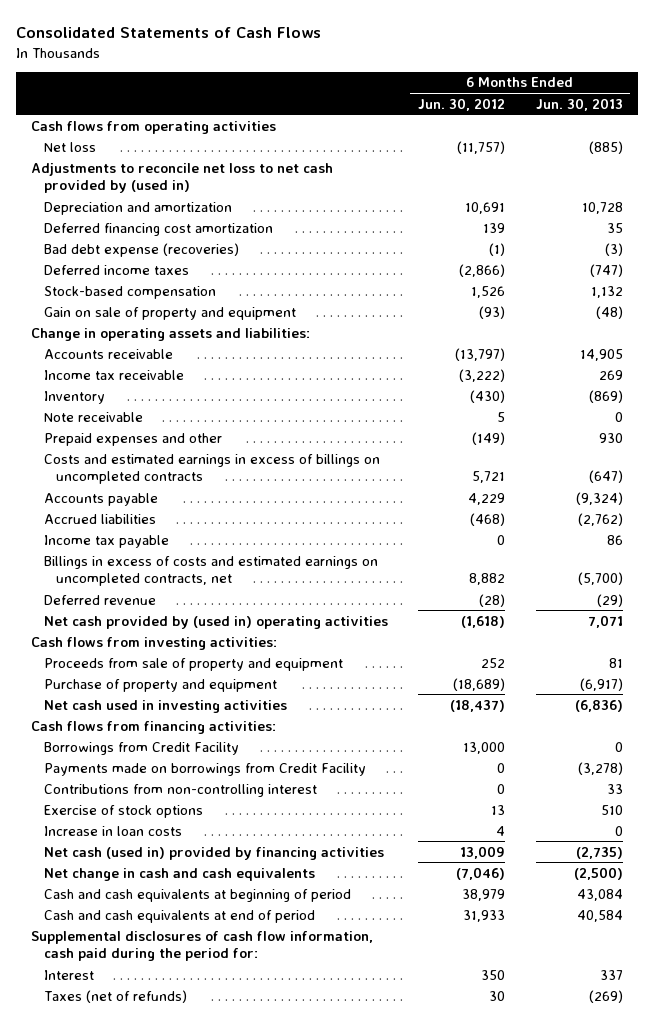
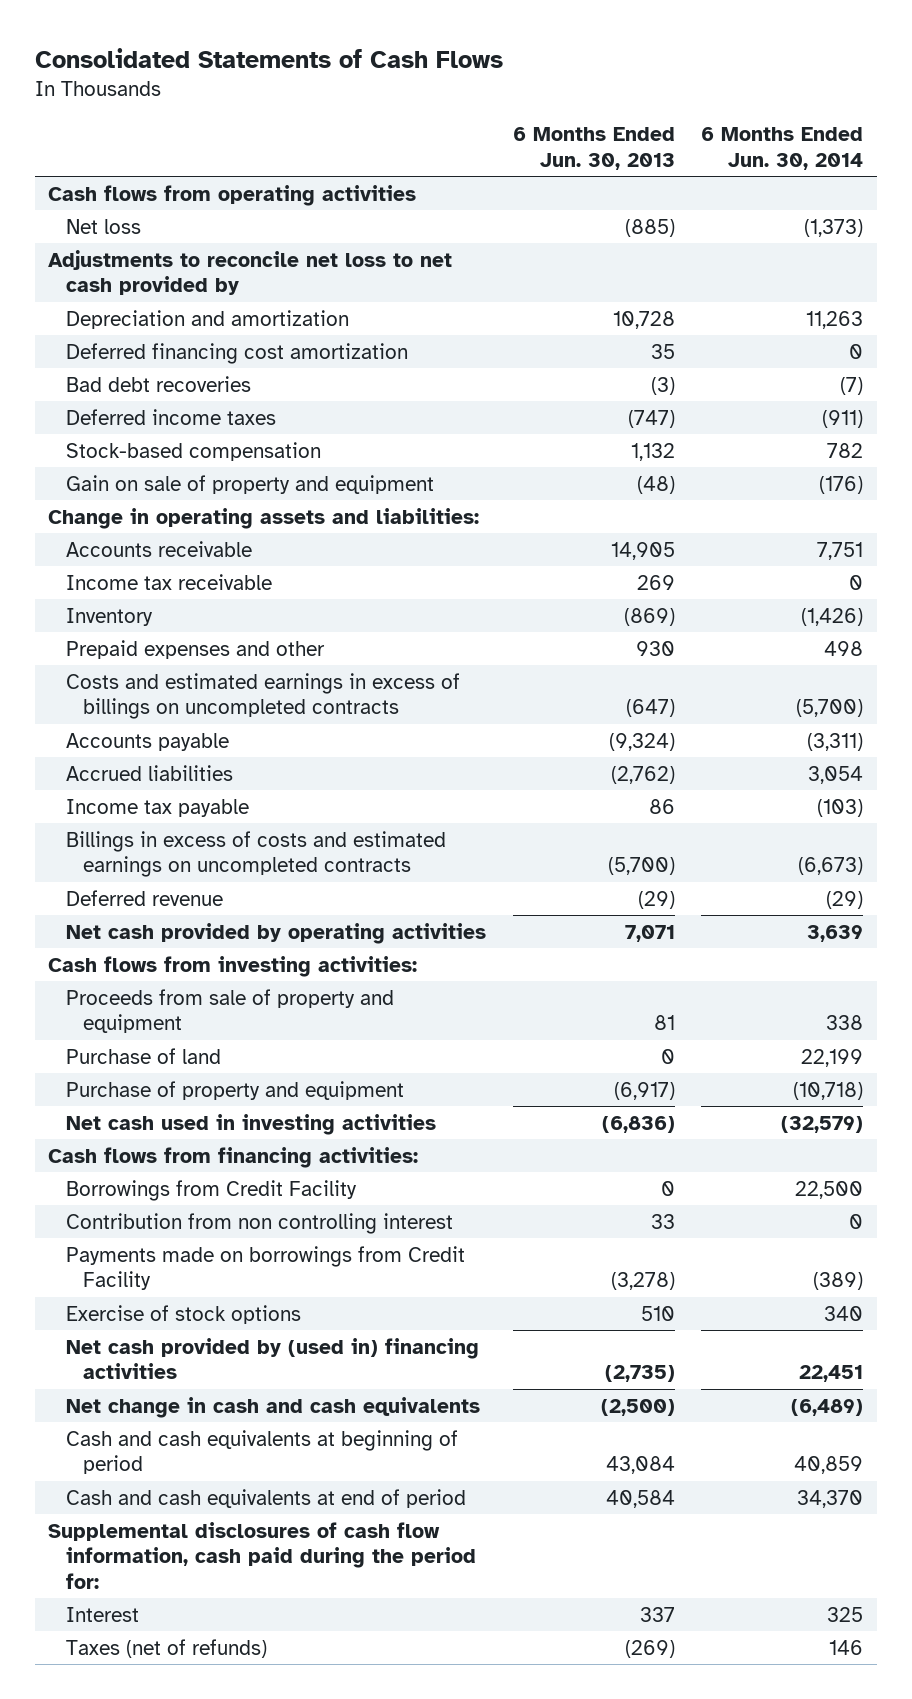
[418,97,506,111] Jun. 30, 2012 -> none
none -> [701,127,864,170] 6 Months Ended Jun. 30, 2014
[31,162,334,194] Adjustments to reconcile net loss to net cash provided by (used in) -> [48,249,453,296] Adjustments to reconcile net loss to net cash provided by
[43,242,239,257] Bad debt expense (recoveries) -> [65,375,251,392] Bad debt recoveries
[43,411,143,422] Note receivable -> none
[43,555,378,587] Billings in excess of costs and estimated earnings on uncompleted contracts, net -> [65,830,446,878] Billings in excess of costs and estimated earnings on uncompleted contracts
[43,615,388,629] Net cash provided by (used in) operating activities -> [65,922,486,944] Net cash provided by operating activities
none -> [65,1047,221,1064] Purchase of land
none -> [65,1212,453,1234] Contribution from non controlling interest
[43,783,317,797] Contributions from non-controlling interest -> none
[43,825,182,836] Increase in loan costs -> none
[43,846,384,860] Net cash (used in) provided by financing activities -> [65,1337,479,1380] Net cash provided by (used in) financing activities

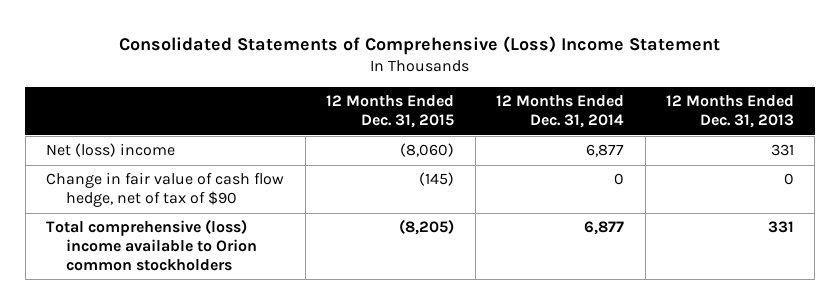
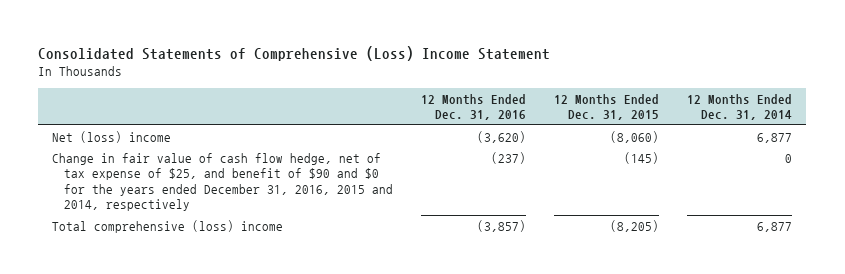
[666,95,795,129] 12 Months Ended Dec. 31, 2013 -> none
none -> [421,93,527,121] 12 Months Ended Dec. 31, 2016
[46,172,285,208] Change in fair value of cash flow hedge, net of tax of $90 -> [52,152,394,212] Change in fair value of cash flow hedge, net of tax expense of $25, and benefit of $90 and $0 for the years ended December 31, 2016, 2015 and 2014, respectively
[46,219,257,272] Total comprehensive (loss) income available to Orion common stockholders -> [52,219,284,233] Total comprehensive (loss) income

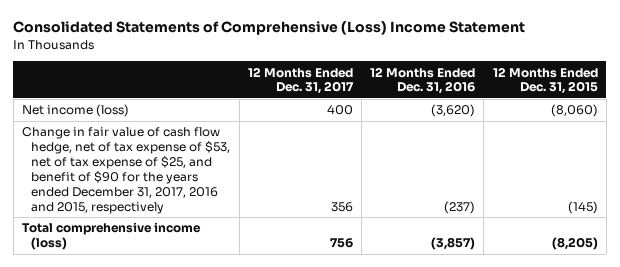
[687,93,793,121] 12 Months Ended Dec. 31, 2014 -> none
none -> [247,66,354,95] 12 Months Ended Dec. 31, 2017
[52,130,172,143] Net (loss) income -> [22,104,130,118] Net income (loss)
[52,152,394,212] Change in fair value of cash flow hedge, net of tax expense of $25, and benefit of $90 and $0 for the years ended December 31, 2016, 2015 and 2014, respectively -> [22,127,231,214] Change in fair value of cash flow hedge, net of tax expense of $53, net of tax expense of $25, and benefit of $90 for the years ended December 31, 2017, 2016 and 2015, respectively
[52,219,284,233] Total comprehensive (loss) income -> [22,222,202,251] Total comprehensive income (loss)

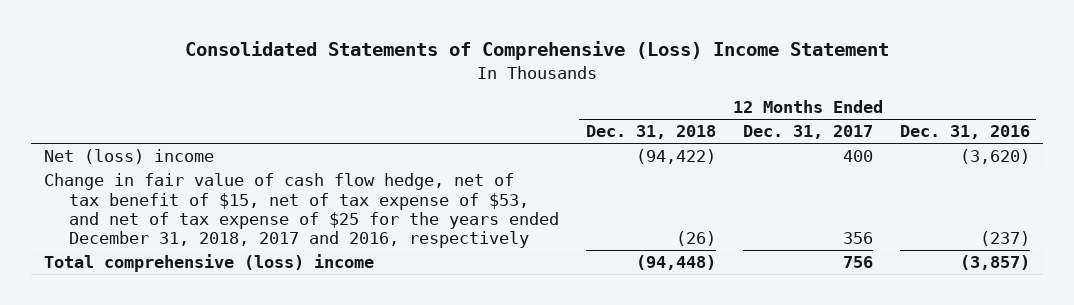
[492,66,598,95] 12 Months Ended Dec. 31, 2015 -> none
none -> [585,125,716,140] Dec. 31, 2018
[22,104,130,118] Net income (loss) -> [44,149,215,165] Net (loss) income
[22,127,231,214] Change in fair value of cash flow hedge, net of tax expense of $53, net of tax expense of $25, and benefit of $90 for the years ended December 31, 2017, 2016 and 2015, respectively -> [44,173,559,249] Change in fair value of cash flow hedge, net of tax benefit of $15, net of tax expense of $53, and net of tax expense of $25 for the years ended December 31, 2018, 2017 and 2016, respectively
[22,222,202,251] Total comprehensive income (loss) -> [44,254,375,273] Total comprehensive (loss) income

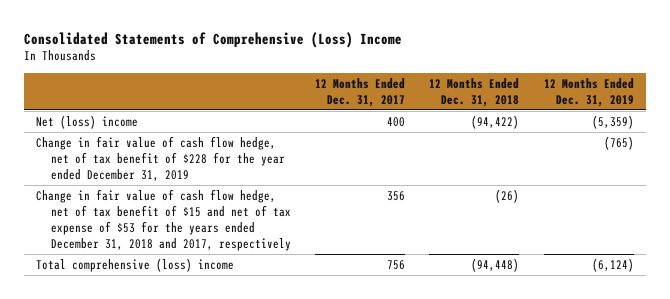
[184,41,889,61] Consolidated Statements of Comprehensive (Loss) Income Statement -> [24,31,403,48] Consolidated Statements of Comprehensive (Loss) Income
[899,125,1030,140] Dec. 31, 2016 -> none
none -> [543,77,634,107] 12 Months Ended Dec. 31, 2019
none -> [36,136,285,181] Change in fair value of cash flow hedge, net of tax benefit of $228 for the year ended December 31, 2019
[44,173,559,249] Change in fair value of cash flow hedge, net of tax benefit of $15, net of tax expense of $53, and net of tax expense of $25 for the years ended December 31, 2018, 2017 and 2016, respectively -> [36,189,291,251] Change in fair value of cash flow hedge, net of tax benefit of $15 and net of tax expense of $53 for the years ended December 31, 2018 and 2017, respectively

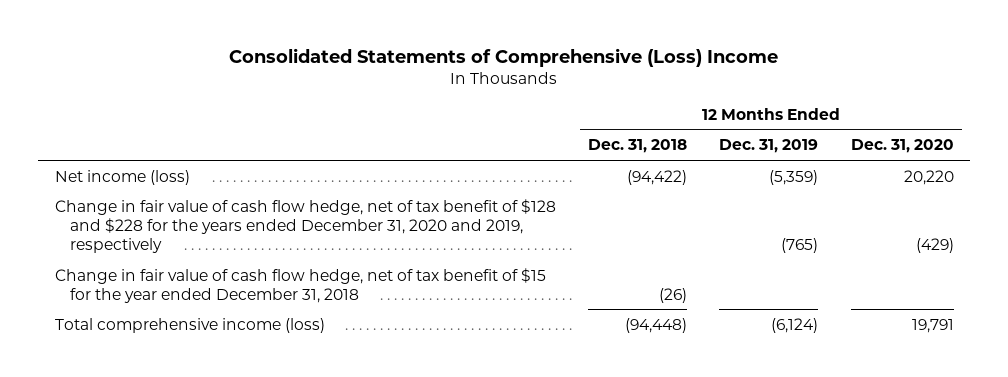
[315,77,406,107] 12 Months Ended Dec. 31, 2017 -> none
none -> [850,139,954,154] Dec. 31, 2020
[36,115,139,130] Net (loss) income -> [54,169,190,185] Net income (loss)
[36,136,285,181] Change in fair value of cash flow hedge, net of tax benefit of $228 for the year ended December 31, 2019 -> [54,198,556,254] Change in fair value of cash flow hedge, net of tax benefit of $128 and $228 for the years ended December 31, 2020 and 2019, respectively
[36,189,291,251] Change in fair value of cash flow hedge, net of tax benefit of $15 and net of tax expense of $53 for the years ended December 31, 2018 and 2017, respectively -> [54,267,546,303] Change in fair value of cash flow hedge, net of tax benefit of $15 for the year ended December 31, 2018
[36,258,235,273] Total comprehensive (loss) income -> [54,317,325,333] Total comprehensive income (loss)

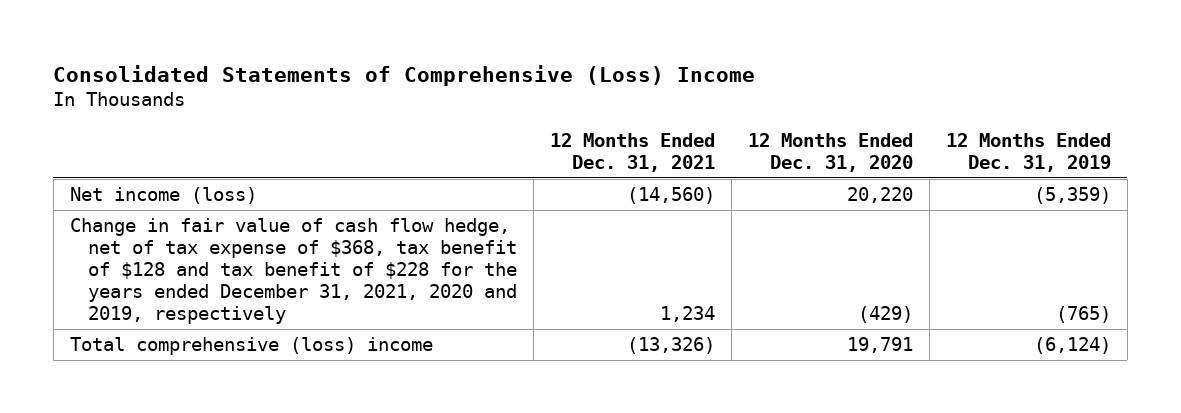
[587,139,687,154] Dec. 31, 2018 -> none
none -> [549,133,715,172] 12 Months Ended Dec. 31, 2021
[54,267,546,303] Change in fair value of cash flow hedge, net of tax benefit of $15 for the year ended December 31, 2018 -> none
[54,198,556,254] Change in fair value of cash flow hedge, net of tax benefit of $128 and $228 for the years ended December 31, 2020 and 2019, respectively -> [69,218,517,325] Change in fair value of cash flow hedge, net of tax expense of $368, tax benefit of $128 and tax benefit of $228 for the years ended December 31, 2021, 2020 and 2019, respectively
[54,317,325,333] Total comprehensive income (loss) -> [69,337,433,356] Total comprehensive (loss) income

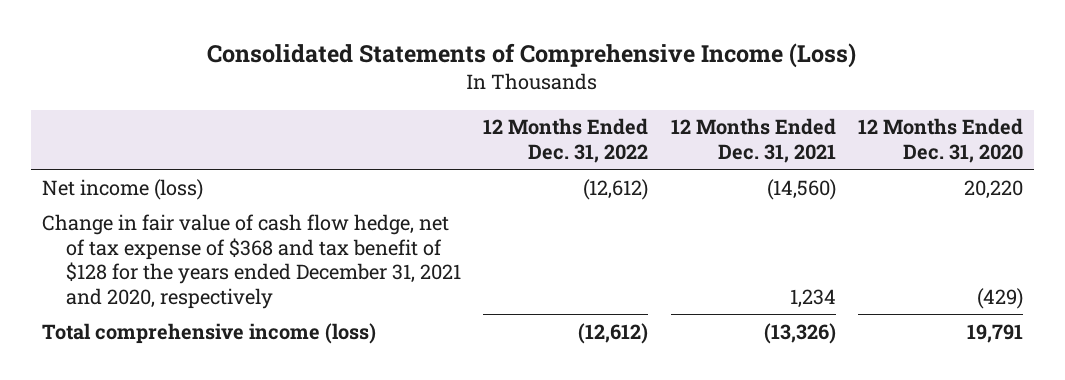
[53,64,756,86] Consolidated Statements of Comprehensive (Loss) Income -> [207,43,857,69] Consolidated Statements of Comprehensive Income (Loss)
[945,133,1111,172] 12 Months Ended Dec. 31, 2019 -> none
none -> [483,118,649,164] 12 Months Ended Dec. 31, 2022
[69,218,517,325] Change in fair value of cash flow hedge, net of tax expense of $368, tax benefit of $128 and tax benefit of $228 for the years ended December 31, 2021, 2020 and 2019, respectively -> [41,213,461,310] Change in fair value of cash flow hedge, net of tax expense of $368 and tax benefit of $128 for the years ended December 31, 2021 and 2020, respectively
[69,337,433,356] Total comprehensive (loss) income -> [41,322,376,344] Total comprehensive income (loss)

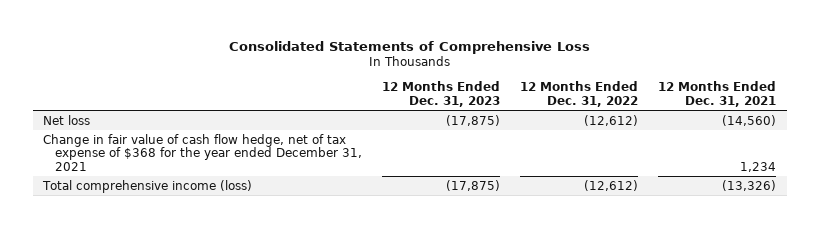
[207,43,857,69] Consolidated Statements of Comprehensive Income (Loss) -> [228,41,590,55] Consolidated Statements of Comprehensive Loss
[858,118,1024,164] 12 Months Ended Dec. 31, 2020 -> none
none -> [382,81,501,107] 12 Months Ended Dec. 31, 2023
[41,178,203,200] Net income (loss) -> [43,114,91,125] Net loss
[41,213,461,310] Change in fair value of cash flow hedge, net of tax expense of $368 and tax benefit of $128 for the years ended December 31, 2021 and 2020, respectively -> [43,133,363,171] Change in fair value of cash flow hedge, net of tax expense of $368 for the year ended December 31, 2021

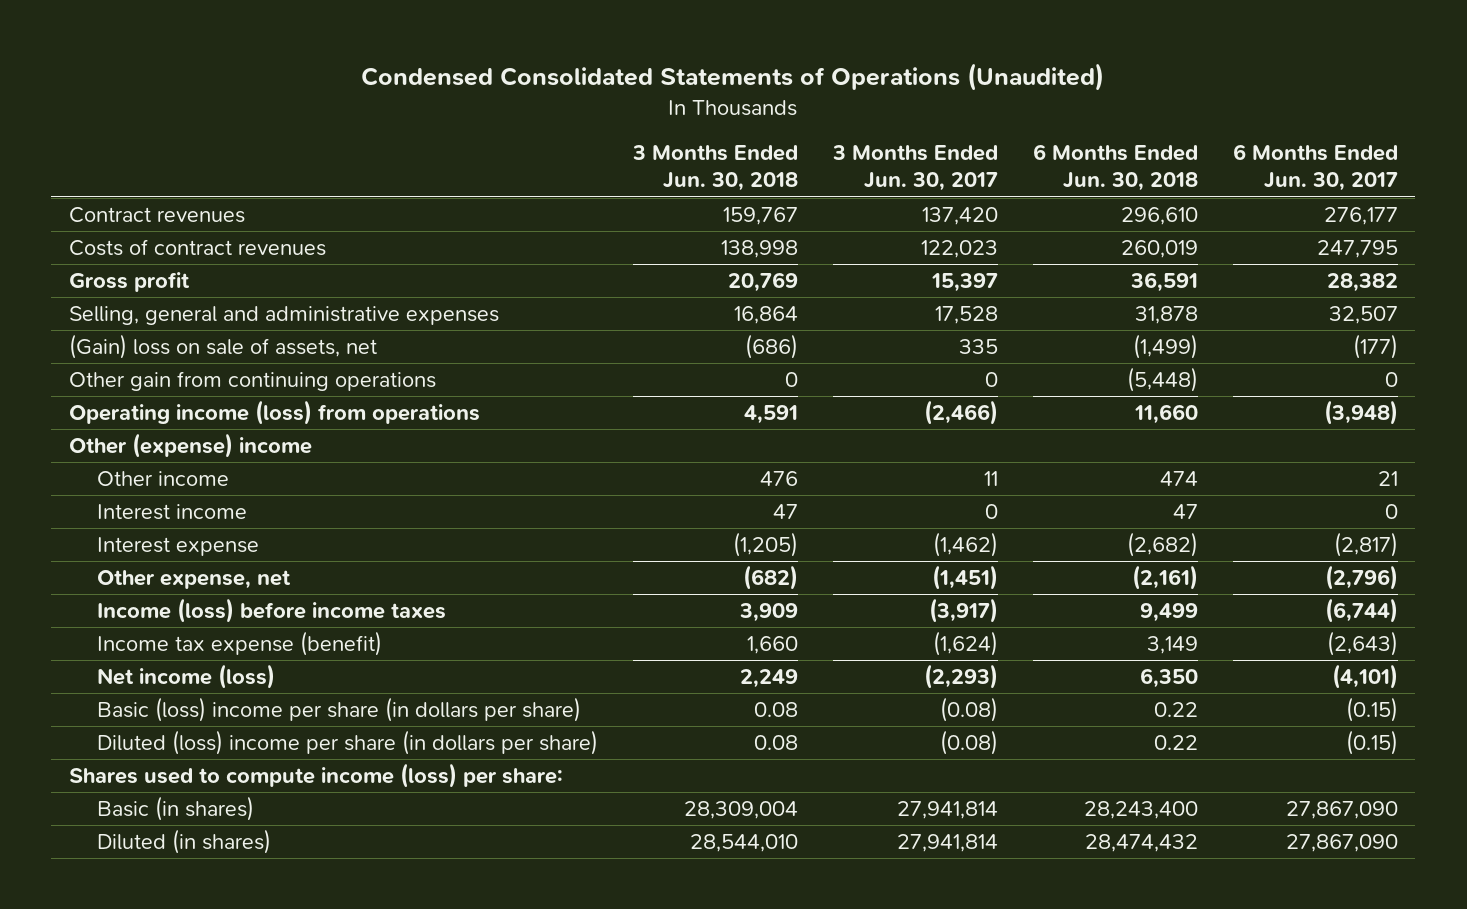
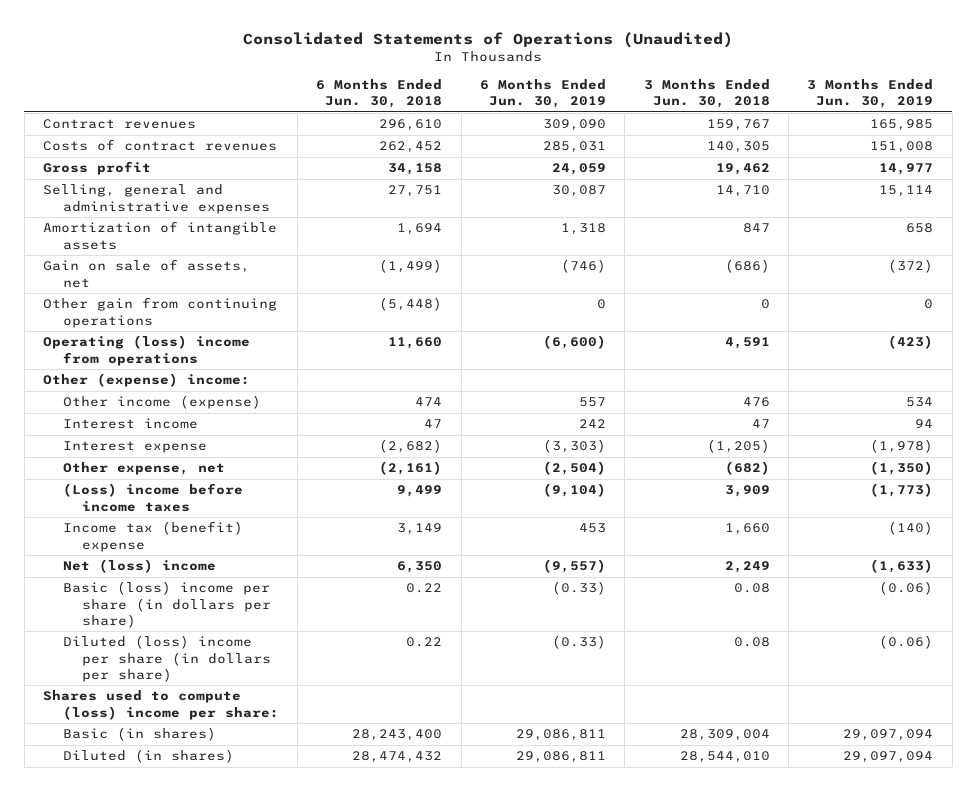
[361,63,1105,92] Condensed Consolidated Statements of Operations (Unaudited) -> [243,31,734,48] Consolidated Statements of Operations (Unaudited)
[831,145,998,192] 3 Months Ended Jun. 30, 2017 -> none
[1232,144,1398,192] 6 Months Ended Jun. 30, 2017 -> none
none -> [480,78,607,109] 6 Months Ended Jun. 30, 2019
none -> [807,78,934,109] 3 Months Ended Jun. 30, 2019
[720,239,798,258] 138,998 -> [706,141,770,154] 140,305
[1120,239,1198,258] 260,019 -> [379,141,443,154] 262,452
[727,271,798,292] 20,769 -> [715,163,770,176] 19,462
[1129,271,1198,292] 36,591 -> [388,163,443,176] 34,158
[733,305,798,324] 16,864 -> [715,185,770,198] 14,710
[1134,305,1198,324] 31,878 -> [388,185,443,198] 27,751
none -> [43,221,278,250] Amortization of intangible assets
[68,333,377,359] (Gain) loss on sale of assets, net -> [43,259,251,288] Gain on sale of assets, net
[68,399,480,425] Operating income (loss) from operations -> [43,335,251,366] Operating (loss) income from operations
[68,432,312,458] Other (expense) income -> [43,373,251,388] Other (expense) income:
[96,470,229,486] Other income -> [62,395,261,410] Other income (expense)
[96,597,446,623] Income (loss) before income taxes -> [62,483,243,512] (Loss) income before income taxes
[96,630,382,656] Income tax expense (benefit) -> [62,521,243,552] Income tax (benefit) expense
[96,663,275,689] Net income (loss) -> [62,559,216,574] Net (loss) income
[68,762,563,788] Shares used to compute income (loss) per share: -> [43,690,279,720] Shares used to compute (loss) income per share:

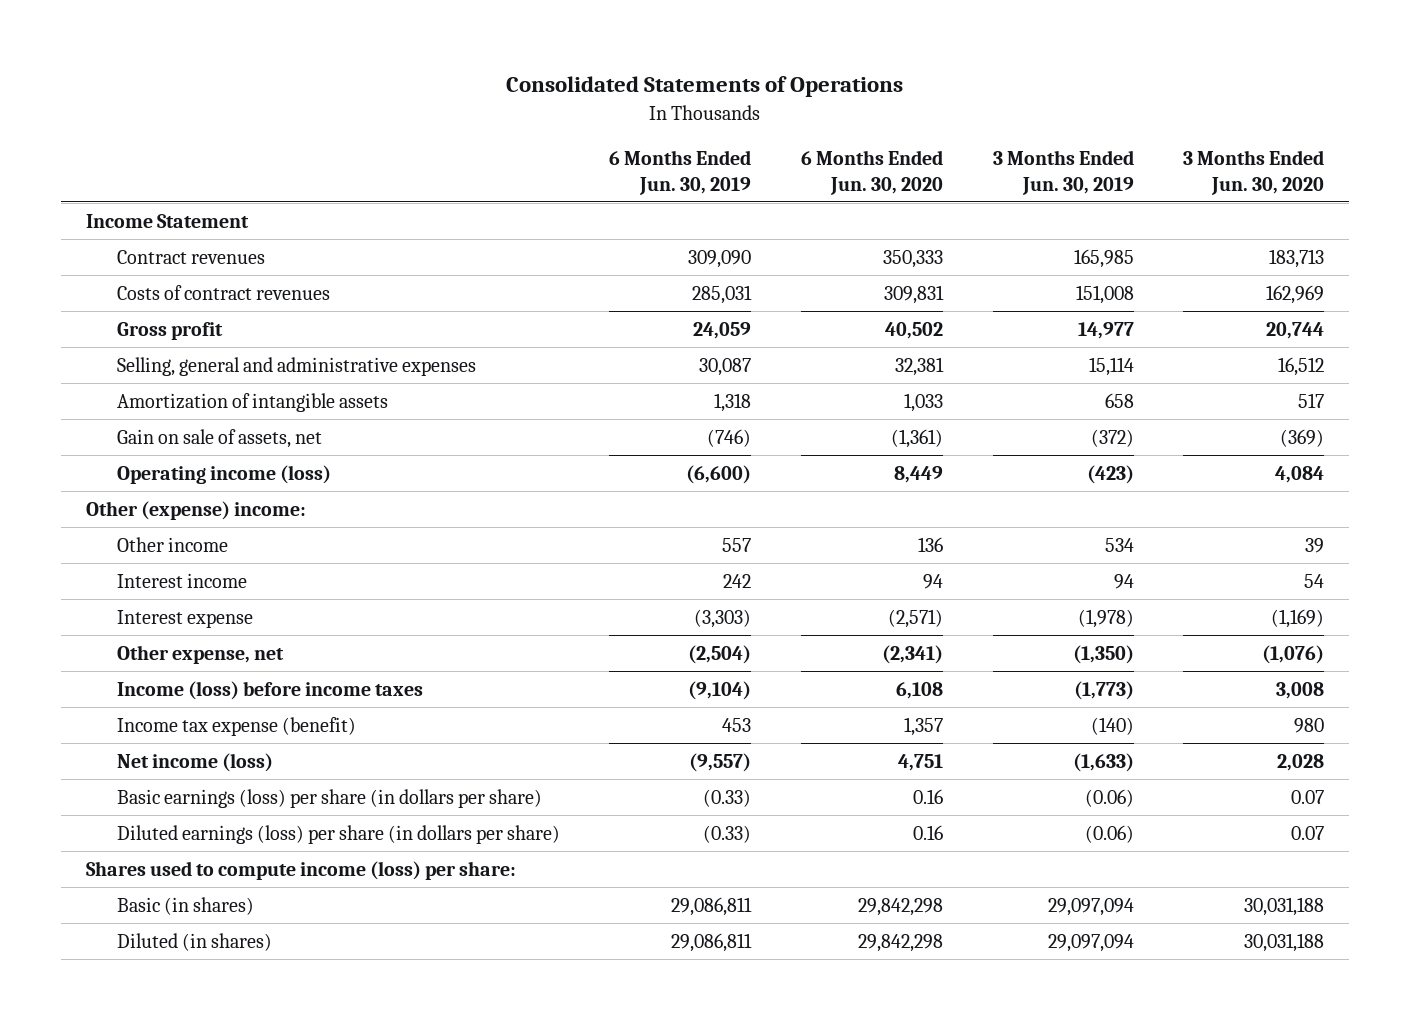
[243,31,734,48] Consolidated Statements of Operations (Unaudited) -> [506,76,904,98] Consolidated Statements of Operations
[316,78,443,109] 6 Months Ended Jun. 30, 2018 -> none
[643,78,770,109] 3 Months Ended Jun. 30, 2018 -> none
none -> [801,149,944,195] 6 Months Ended Jun. 30, 2020
none -> [1183,149,1325,195] 3 Months Ended Jun. 30, 2020
none -> [85,214,249,229] Income Statement
[43,297,278,328] Other gain from continuing operations -> none
[43,335,251,366] Operating (loss) income from operations -> [116,465,331,485] Operating income (loss)
[62,395,261,410] Other income (expense) -> [116,537,228,553] Other income
[62,483,243,512] (Loss) income before income taxes -> [116,681,423,701] Income (loss) before income taxes
[62,521,243,552] Income tax (benefit) expense -> [116,717,356,737] Income tax expense (benefit)
[62,559,216,574] Net (loss) income -> [116,753,273,773] Net income (loss)
[62,581,272,628] Basic (loss) income per share (in dollars per share) -> [116,789,542,809] Basic earnings (loss) per share (in dollars per share)
[62,635,272,682] Diluted (loss) income per share (in dollars per share) -> [116,825,560,845] Diluted earnings (loss) per share (in dollars per share)
[43,690,279,720] Shares used to compute (loss) income per share: -> [85,861,516,881] Shares used to compute income (loss) per share:

